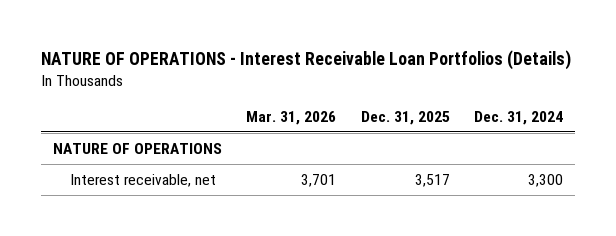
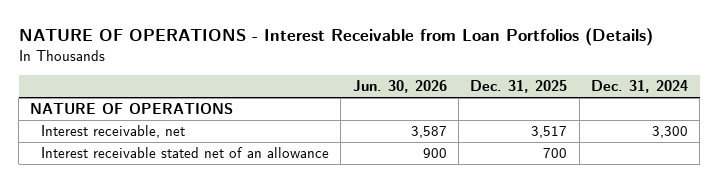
[40,49,571,70] NATURE OF OPERATIONS - Interest Receivable Loan Portfolios (Details) -> [18,28,653,47] NATURE OF OPERATIONS - Interest Receivable from Loan Portfolios (Details)
[246,110,337,125] Mar. 31, 2026 -> none
none -> [352,80,447,94] Jun. 30, 2026
none -> [41,146,330,158] Interest receivable stated net of an allowance

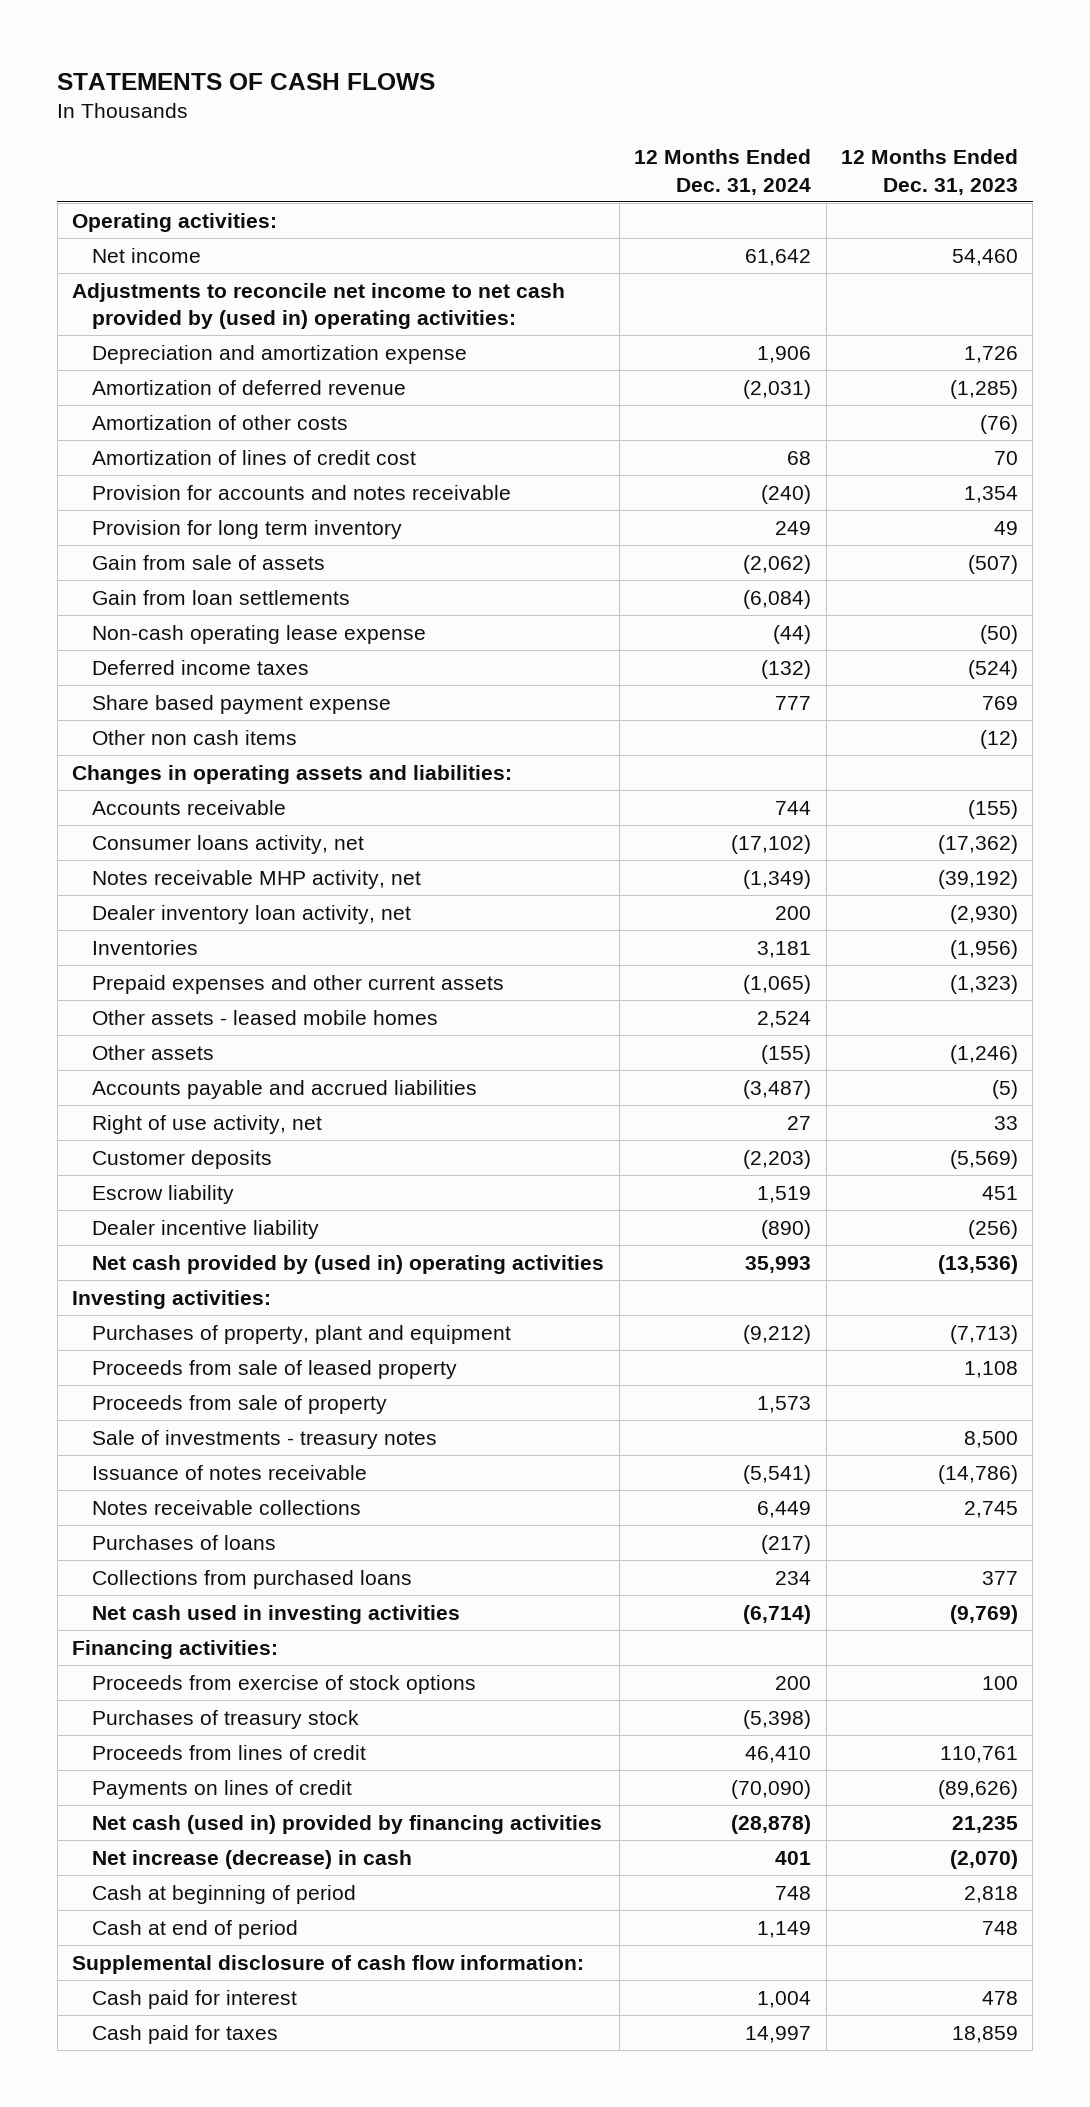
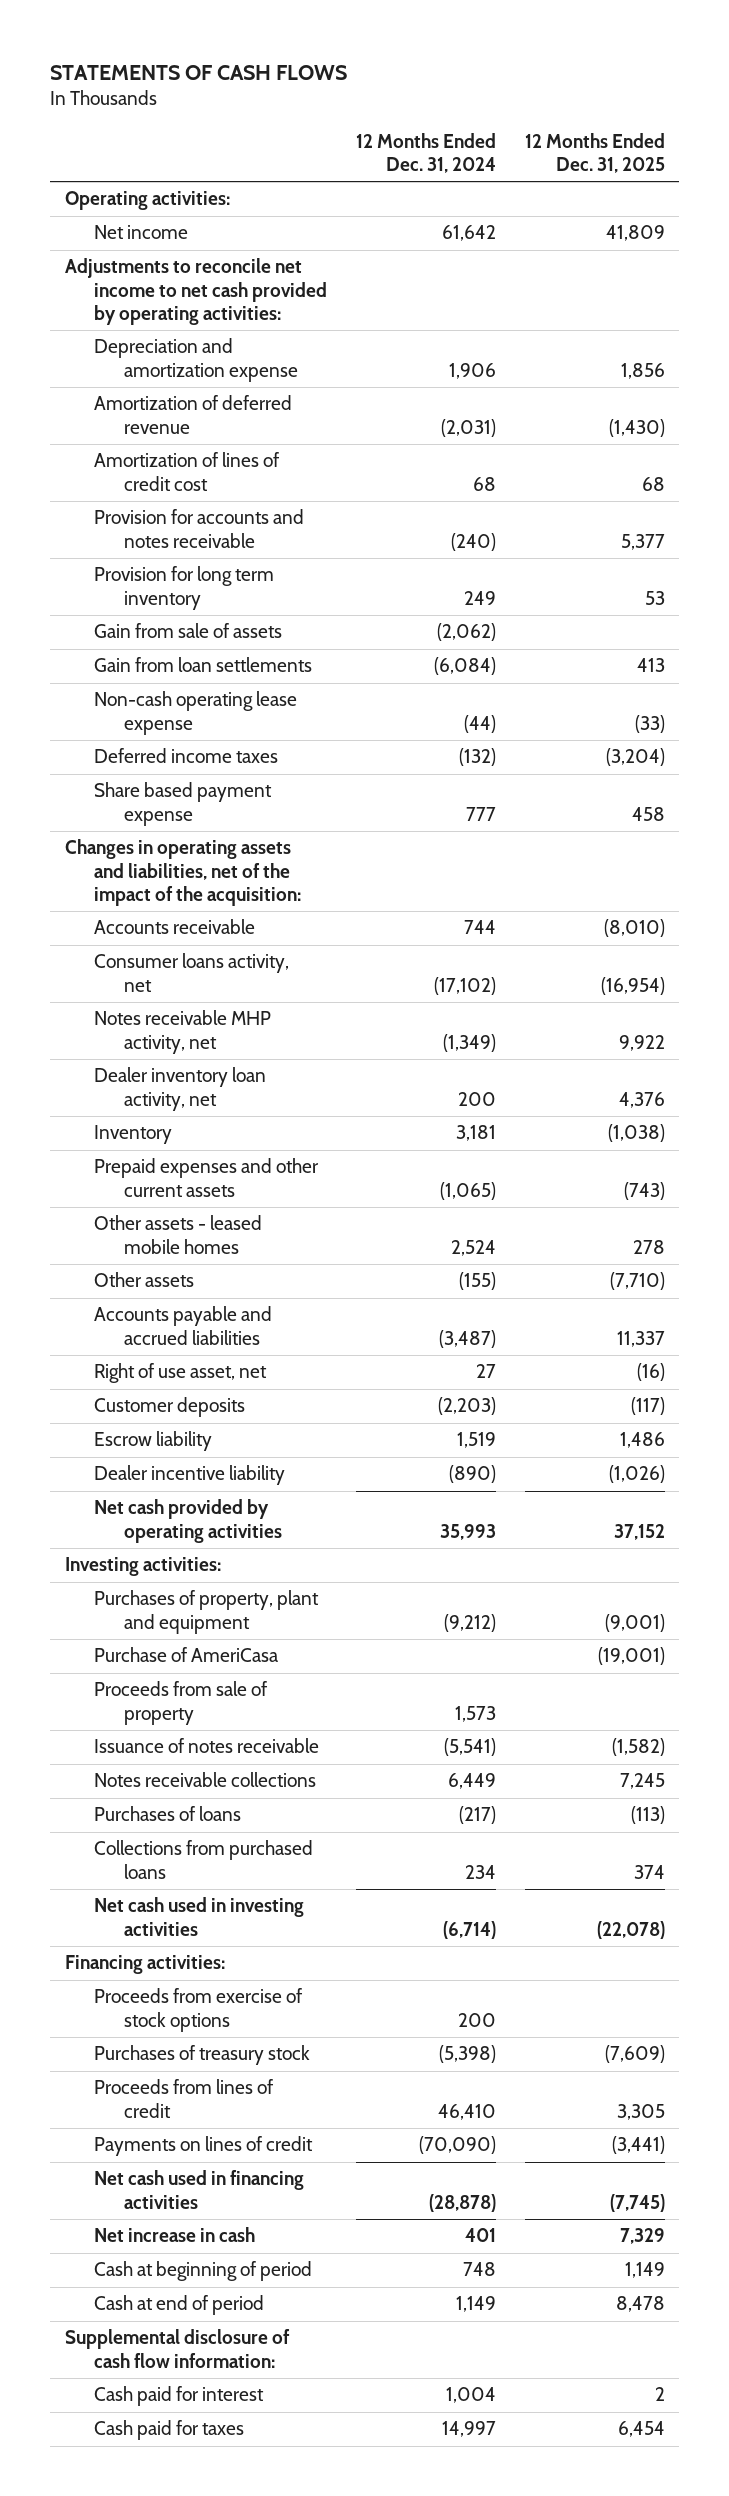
[840,149,1018,195] 12 Months Ended Dec. 31, 2023 -> none
none -> [524,132,665,173] 12 Months Ended Dec. 31, 2025
[72,282,566,329] Adjustments to reconcile net income to net cash provided by (used in) operating activities: -> [64,258,328,326] Adjustments to reconcile net income to net cash provided by operating activities:
[92,414,349,430] Amortization of other costs -> none
[92,729,298,745] Other non cash items -> none
[72,764,513,784] Changes in operating assets and liabilities: -> [64,839,302,907] Changes in operating assets and liabilities, net of the impact of the acquisition:
[92,939,199,955] Inventories -> [94,1125,173,1145] Inventory
[92,1114,323,1134] Right of use activity, net -> [94,1363,268,1384] Right of use asset, net
[92,1254,605,1274] Net cash provided by (used in) operating activities -> [94,1499,282,1543] Net cash provided by operating activities
[92,1359,458,1379] Proceeds from sale of leased property -> none
none -> [94,1647,279,1663] Purchase of AmeriCasa
[92,1429,438,1449] Sale of investments - treasury notes -> none
[92,1814,603,1834] Net cash (used in) provided by financing activities -> [94,2170,305,2209] Net cash used in financing activities
[92,1849,413,1869] Net increase (decrease) in cash -> [94,2227,256,2243] Net increase in cash

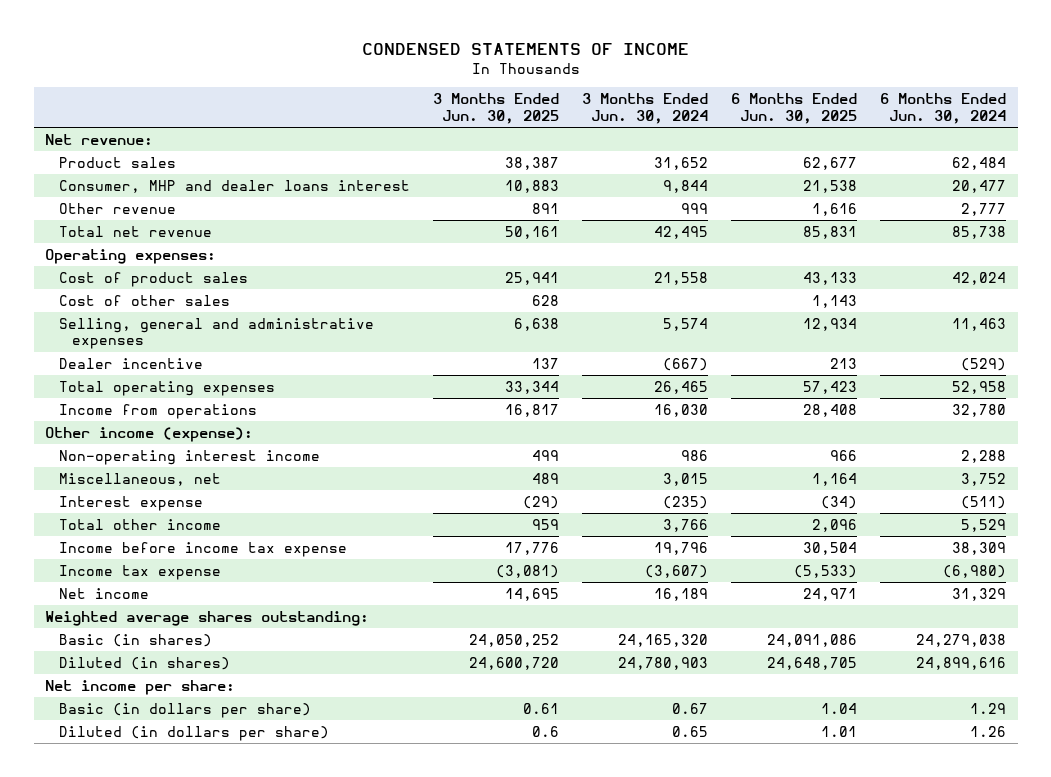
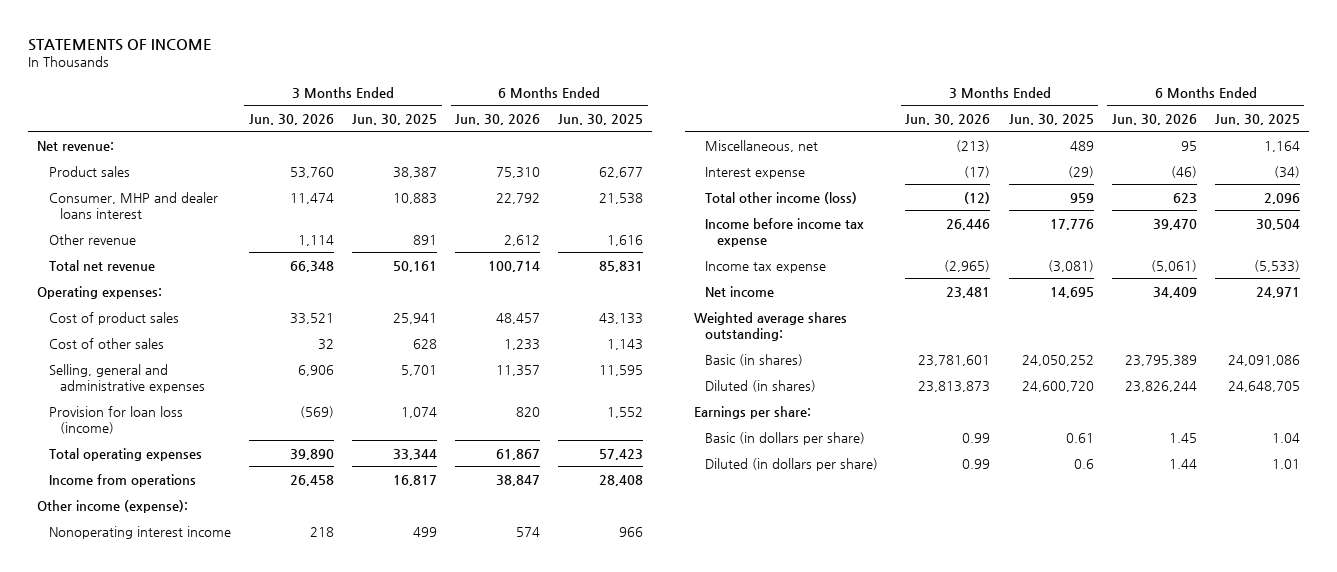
[361,43,689,56] CONDENSED STATEMENTS OF INCOME -> [28,38,213,51] STATEMENTS OF INCOME
[581,93,708,124] 3 Months Ended Jun. 30, 2024 -> none
[880,93,1007,124] 6 Months Ended Jun. 30, 2024 -> none
none -> [248,114,334,126] Jun. 30, 2026
none -> [455,114,541,126] Jun. 30, 2026
[58,357,203,369] Dealer incentive -> none
[513,317,559,331] 6,638 -> [400,364,437,376] 5,701
[802,317,857,331] 12,934 -> [599,364,644,376] 11,595
none -> [48,405,183,434] Provision for loan loss (income)
[58,449,320,465] Non-operating interest income -> [48,525,231,539] Nonoperating interest income
[58,518,221,530] Total other income -> [705,191,858,204] Total other income (loss)
[45,679,236,695] Net income per share: -> [693,405,811,419] Earnings per share:

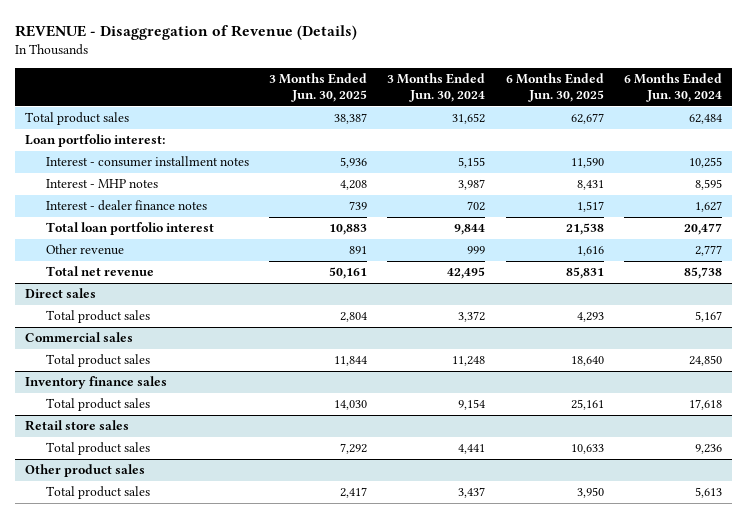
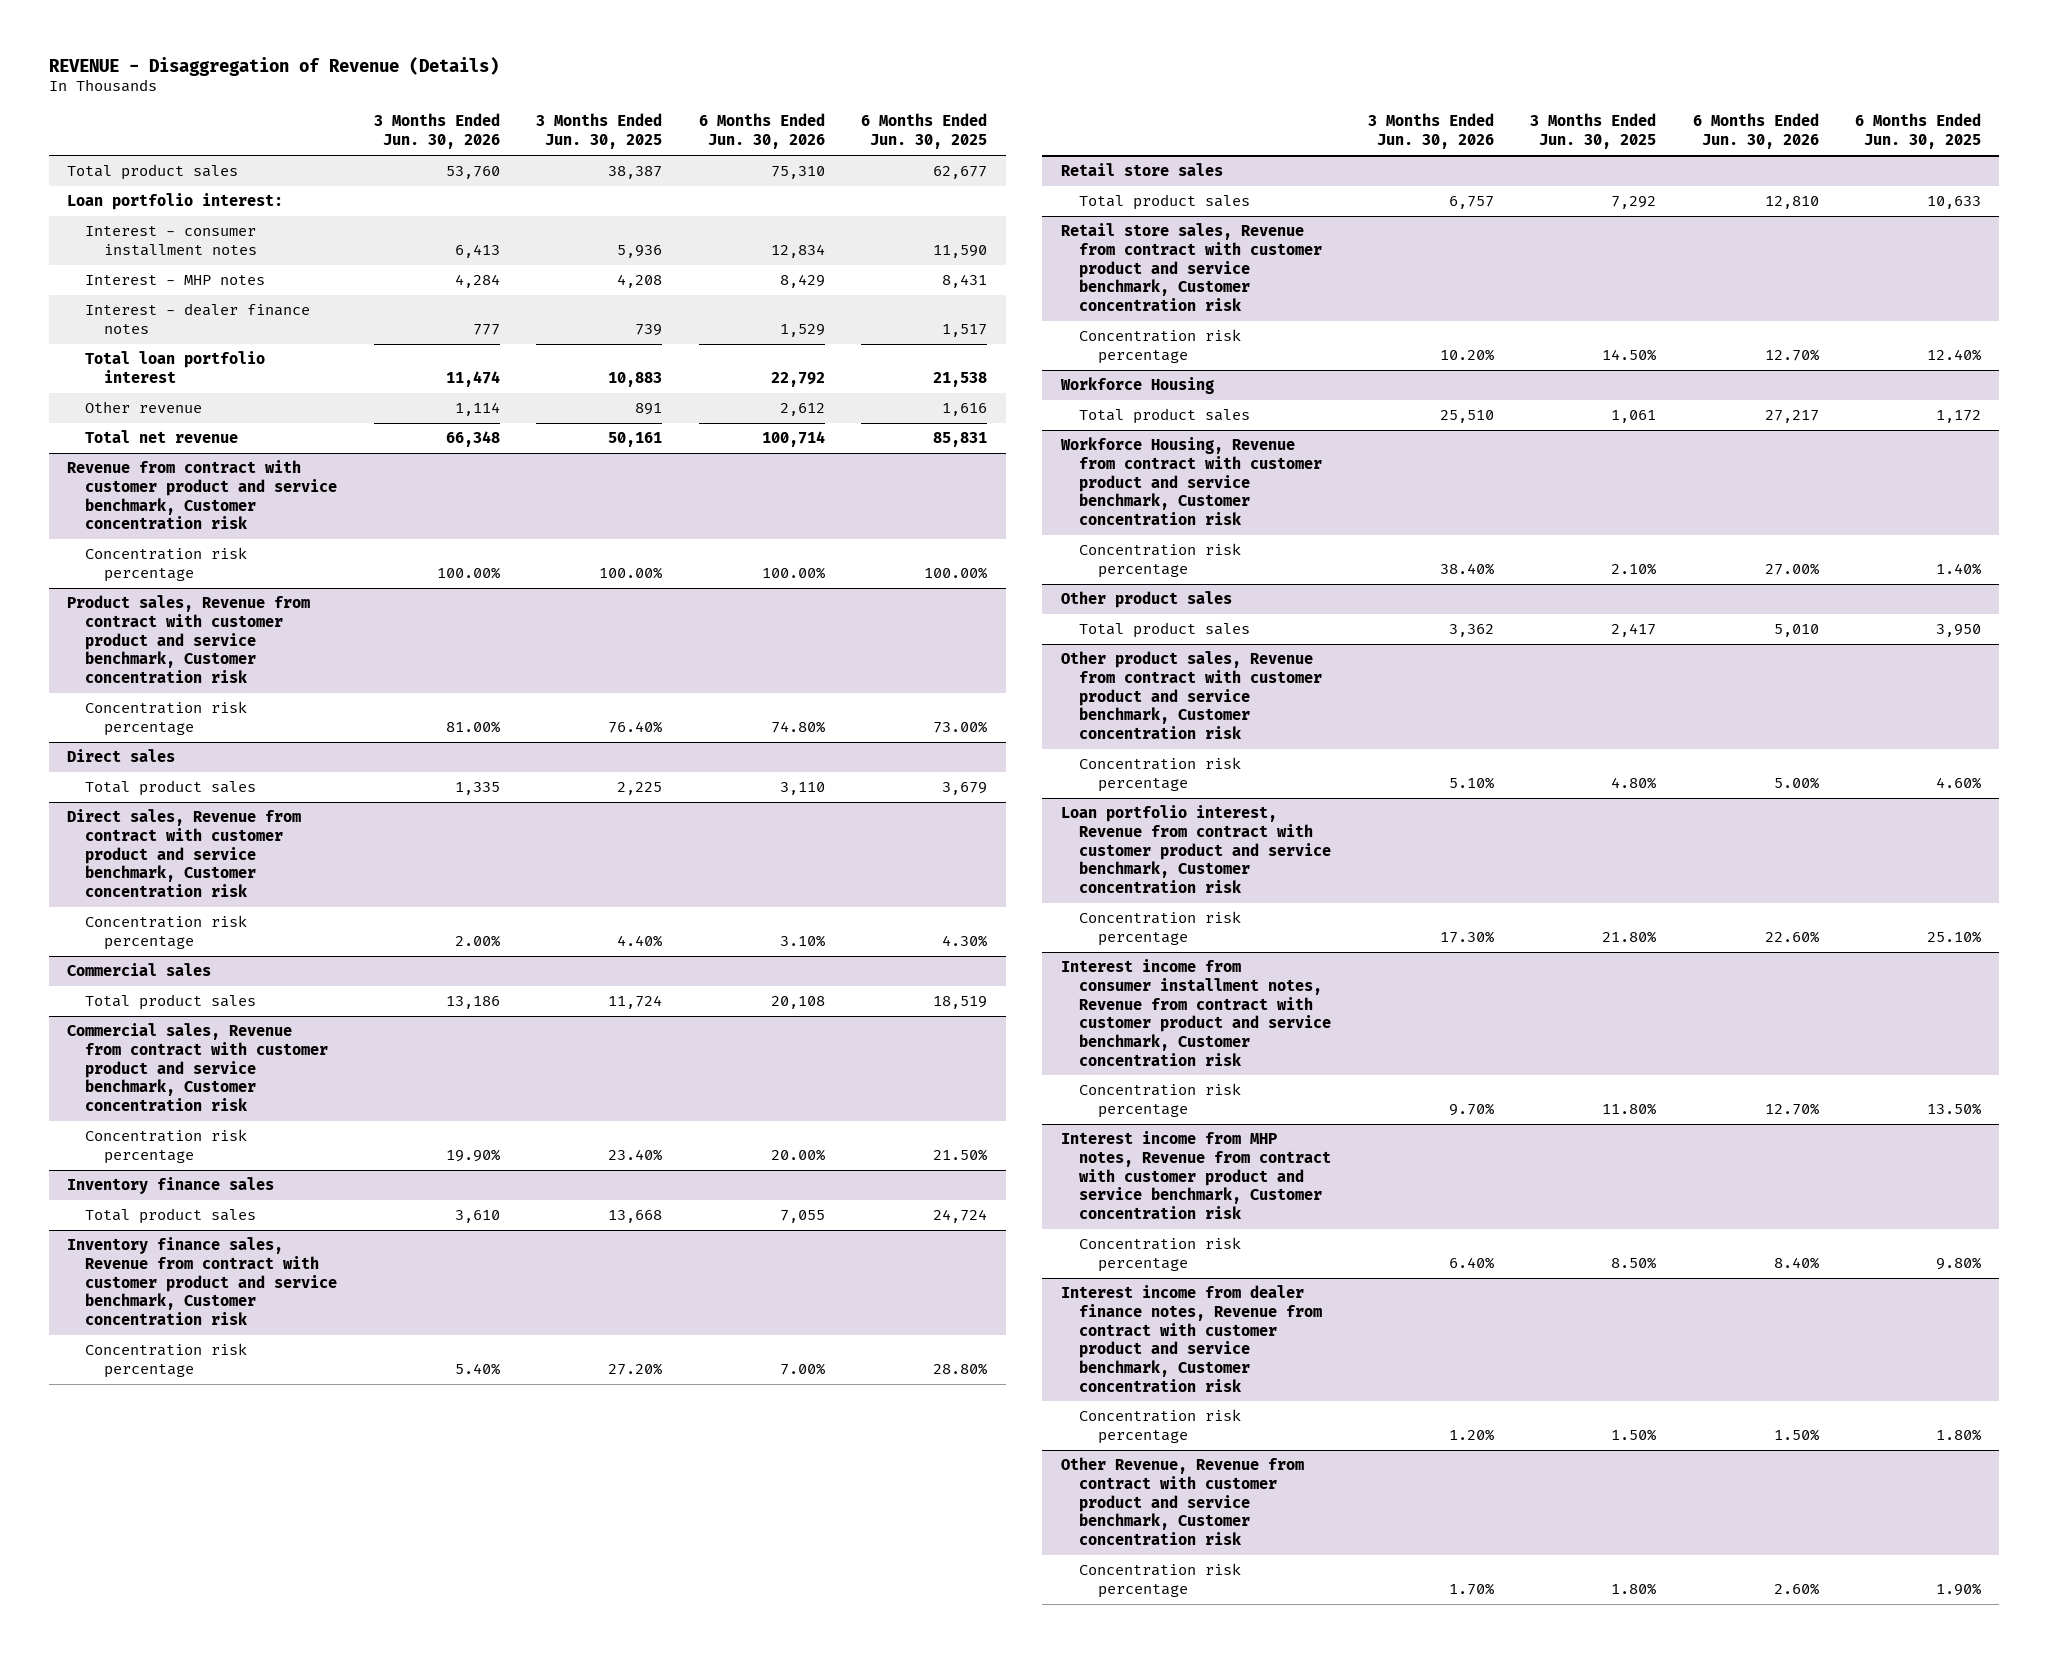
[387,73,486,103] 3 Months Ended Jun. 30, 2024 -> none
[623,73,722,103] 6 Months Ended Jun. 30, 2024 -> none
none -> [373,113,500,150] 3 Months Ended Jun. 30, 2026
none -> [698,113,825,150] 6 Months Ended Jun. 30, 2026
none -> [66,460,338,530] Revenue from contract with customer product and service benchmark, Customer concentration risk
none -> [85,547,248,582] Concentration risk percentage
none -> [66,595,310,683] Product sales, Revenue from contract with customer product and service benchmark, Customer concentration risk
none -> [85,701,248,736] Concentration risk percentage
[340,312,368,323] 2,804 -> [617,782,663,796] 2,225
[576,312,604,323] 4,293 -> [942,782,988,796] 3,679
none -> [66,809,301,897] Direct sales, Revenue from contract with customer product and service benchmark, Customer concentration risk
none -> [85,915,248,950] Concentration risk percentage
[334,356,368,367] 11,844 -> [608,995,663,1010] 11,724
[570,356,604,367] 18,640 -> [933,996,988,1010] 18,519
none -> [66,1023,329,1111] Commercial sales, Revenue from contract with customer product and service benchmark, Customer concentration risk
none -> [85,1129,248,1164] Concentration risk percentage
[334,400,368,411] 14,030 -> [608,1210,663,1224] 13,668
[570,399,604,411] 25,161 -> [933,1209,988,1224] 24,724
none -> [66,1237,338,1325] Inventory finance sales, Revenue from contract with customer product and service benchmark, Customer concentration risk
none -> [85,1343,248,1378] Concentration risk percentage
none -> [1060,223,1323,311] Retail store sales, Revenue from contract with customer product and service benchmark, Customer concentration risk
none -> [1079,329,1242,364] Concentration risk percentage
none -> [1059,377,1214,395] Workforce Housing
none -> [1079,408,1251,425] Total product sales
none -> [1059,437,1323,525] Workforce Housing, Revenue from contract with customer product and service benchmark, Customer concentration risk
none -> [1079,543,1242,578] Concentration risk percentage
none -> [1060,651,1323,739] Other product sales, Revenue from contract with customer product and service benchmark, Customer concentration risk
none -> [1079,757,1242,792] Concentration risk percentage
none -> [1060,805,1332,893] Loan portfolio interest, Revenue from contract with customer product and service benchmark, Customer concentration risk
none -> [1079,911,1242,946] Concentration risk percentage
none -> [1060,959,1332,1066] Interest income from consumer installment notes, Revenue from contract with customer product and service benchmark, Customer concentration risk
none -> [1079,1083,1242,1118] Concentration risk percentage
none -> [1060,1131,1332,1219] Interest income from MHP notes, Revenue from contract with customer product and service benchmark, Customer concentration risk
none -> [1079,1237,1242,1272] Concentration risk percentage
none -> [1060,1285,1323,1392] Interest income from dealer finance notes, Revenue from contract with customer product and service benchmark, Customer concentration risk
none -> [1079,1409,1242,1444] Concentration risk percentage
none -> [1060,1457,1304,1545] Other Revenue, Revenue from contract with customer product and service benchmark, Customer concentration risk
none -> [1079,1563,1242,1598] Concentration risk percentage

